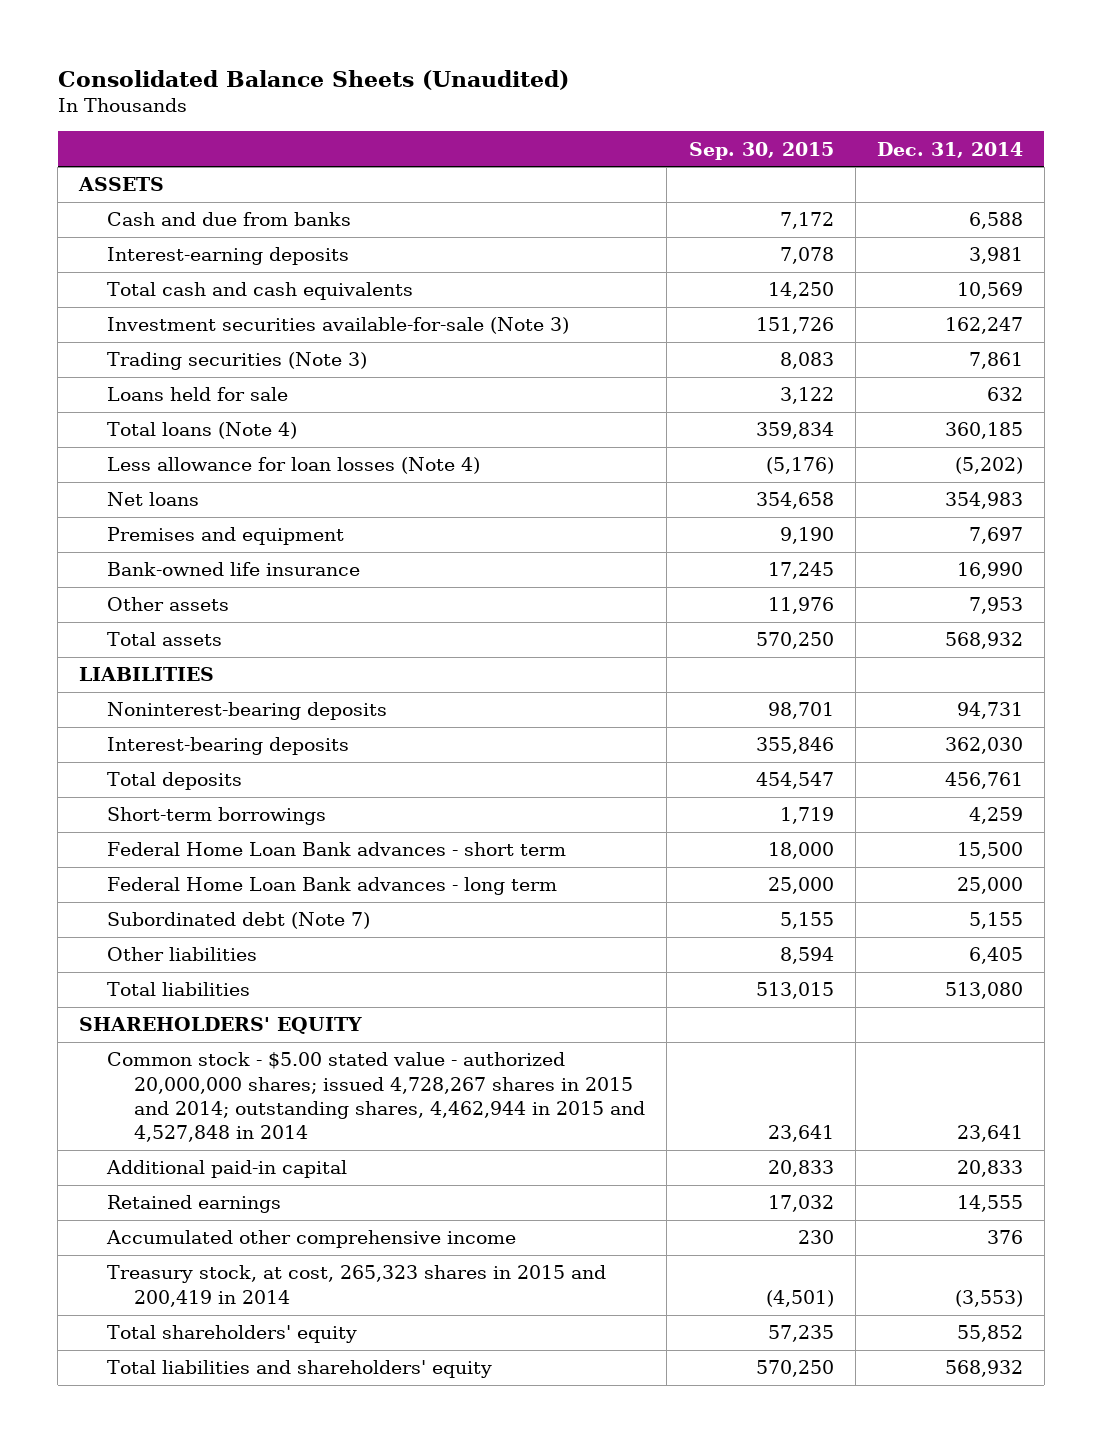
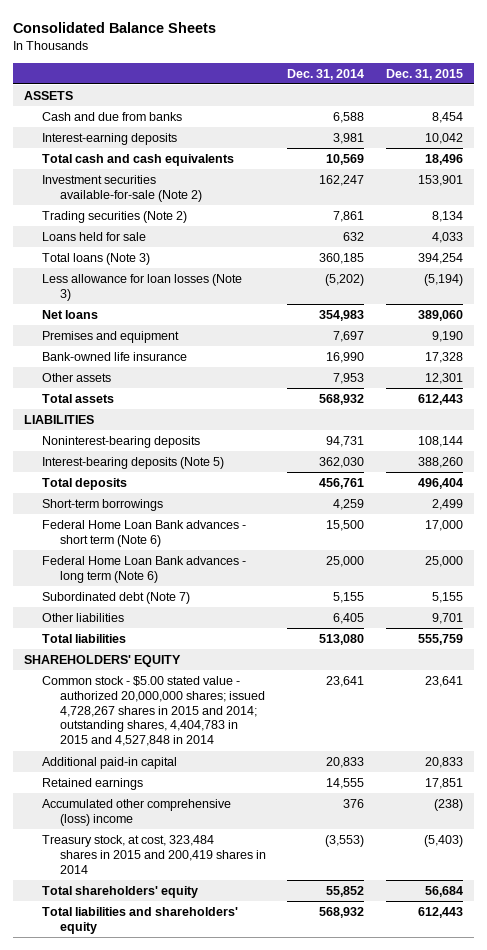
[57,70,569,91] Consolidated Balance Sheets (Unaudited) -> [13,21,217,33] Consolidated Balance Sheets
[688,141,834,160] Sep. 30, 2015 -> none
none -> [385,68,463,80] Dec. 31, 2015
[106,317,569,335] Investment securities available-for-sale (Note 3) -> [41,175,202,202] Investment securities available-for-sale (Note 2)
[106,352,367,371] Trading securities (Note 3) -> [41,211,187,224] Trading securities (Note 2)
[106,422,297,440] Total loans (Note 4) -> [41,253,150,266] Total loans (Note 3)
[106,457,480,475] Less allowance for loan losses (Note 4) -> [41,274,242,301] Less allowance for loan losses (Note 3)
[106,737,349,756] Interest-bearing deposits -> [41,457,224,470] Interest-bearing deposits (Note 5)
[106,842,566,857] Federal Home Loan Bank advances - short term -> [41,520,246,547] Federal Home Loan Bank advances - short term (Note 6)
[106,877,557,896] Federal Home Loan Bank advances - long term -> [41,556,246,583] Federal Home Loan Bank advances - long term (Note 6)
[106,1052,646,1143] Common stock - $5.00 stated value - authorized 20,000,000 shares; issued 4,728,267 shares in 2015 and 2014; outstanding shares, 4,462,944 in 2015 and 4,527,848 in 2014 -> [41,676,265,747] Common stock - $5.00 stated value - authorized 20,000,000 shares; issued 4,728,267 shares in 2015 and 2014; outstanding shares, 4,404,783 in 2015 and 4,527,848 in 2014
[105,1230,516,1249] Accumulated other comprehensive income -> [41,799,231,826] Accumulated other comprehensive (loss) income
[106,1265,606,1307] Treasury stock, at cost, 265,323 shares in 2015 and 200,419 in 2014 -> [41,835,266,874] Treasury stock, at cost, 323,484 shares in 2015 and 200,419 shares in 2014

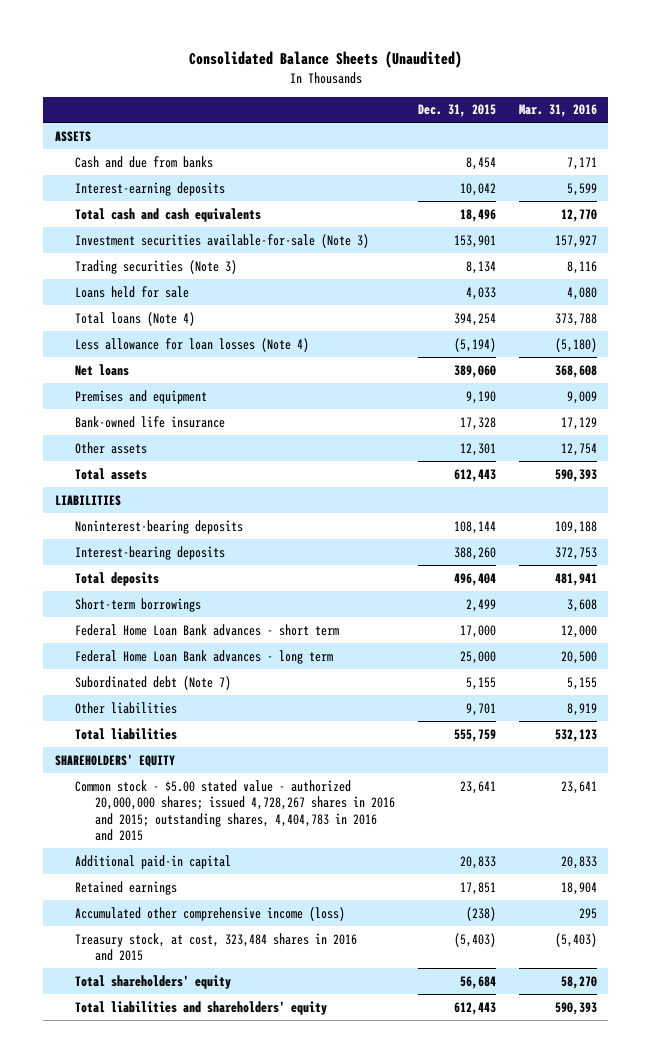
[13,21,217,33] Consolidated Balance Sheets -> [188,51,462,69] Consolidated Balance Sheets (Unaudited)
[287,68,365,80] Dec. 31, 2014 -> none
none -> [518,104,597,118] Mar. 31, 2016
[41,175,202,202] Investment securities available-for-sale (Note 2) -> [74,233,369,248] Investment securities available-for-sale (Note 3)
[41,211,187,224] Trading securities (Note 2) -> [74,259,237,274] Trading securities (Note 3)
[41,253,150,266] Total loans (Note 3) -> [74,311,195,326] Total loans (Note 4)
[41,274,242,301] Less allowance for loan losses (Note 3) -> [74,337,309,352] Less allowance for loan losses (Note 4)
[41,457,224,470] Interest-bearing deposits (Note 5) -> [74,545,225,560] Interest-bearing deposits
[41,520,246,547] Federal Home Loan Bank advances - short term (Note 6) -> [74,623,339,636] Federal Home Loan Bank advances - short term
[41,556,246,583] Federal Home Loan Bank advances - long term (Note 6) -> [74,649,333,664] Federal Home Loan Bank advances - long term
[41,676,265,747] Common stock - $5.00 stated value - authorized 20,000,000 shares; issued 4,728,267 shares in 2015 and 2014; outstanding shares, 4,404,783 in 2015 and 4,527,848 in 2014 -> [74,779,396,842] Common stock - $5.00 stated value - authorized 20,000,000 shares; issued 4,728,267 shares in 2016 and 2015; outstanding shares, 4,404,783 in 2016 and 2015
[41,799,231,826] Accumulated other comprehensive (loss) income -> [74,906,345,921] Accumulated other comprehensive income (loss)
[41,835,266,874] Treasury stock, at cost, 323,484 shares in 2015 and 200,419 shares in 2014 -> [74,932,357,962] Treasury stock, at cost, 323,484 shares in 2016 and 2015

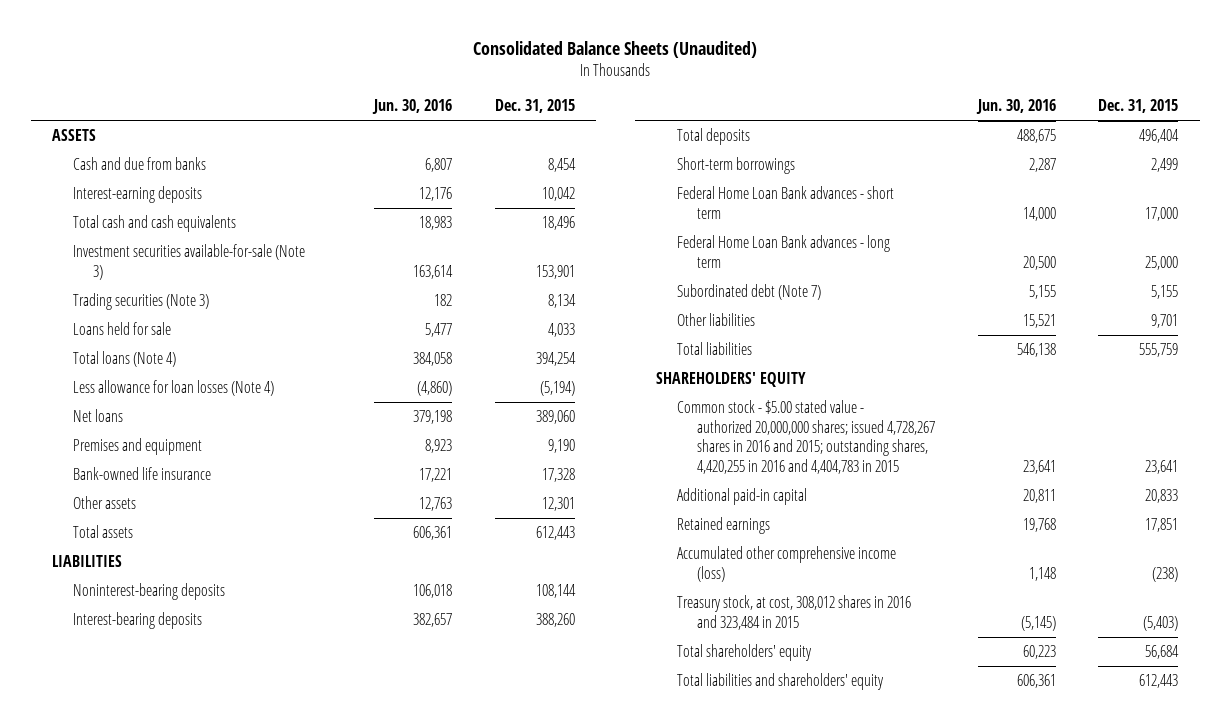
[518,104,597,118] Mar. 31, 2016 -> none
none -> [371,99,452,115] Jun. 30, 2016
[74,779,396,842] Common stock - $5.00 stated value - authorized 20,000,000 shares; issued 4,728,267 shares in 2016 and 2015; outstanding shares, 4,404,783 in 2016 and 2015 -> [676,399,935,474] Common stock - $5.00 stated value - authorized 20,000,000 shares; issued 4,728,267 shares in 2016 and 2015; outstanding shares, 4,420,255 in 2016 and 4,404,783 in 2015
[74,932,357,962] Treasury stock, at cost, 323,484 shares in 2016 and 2015 -> [676,594,911,630] Treasury stock, at cost, 308,012 shares in 2016 and 323,484 in 2015

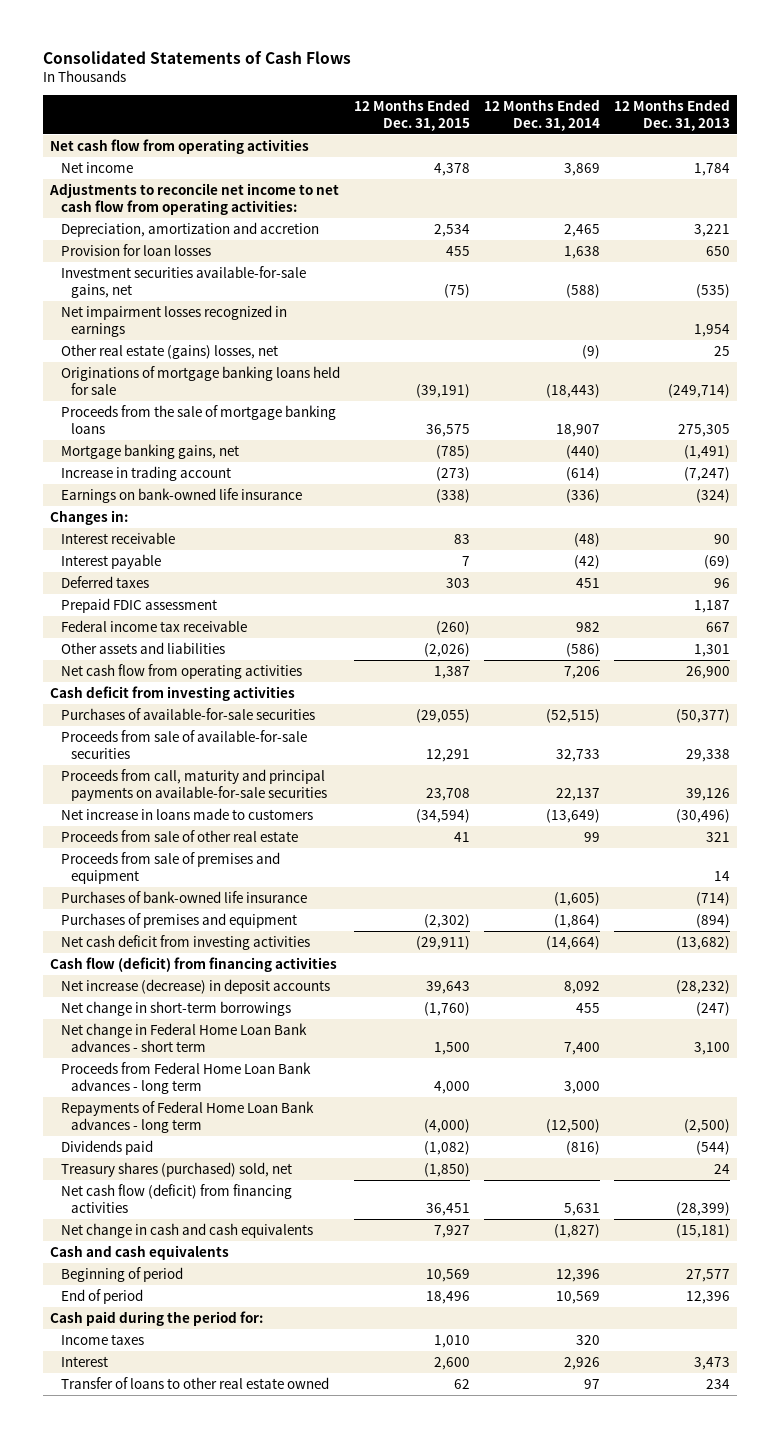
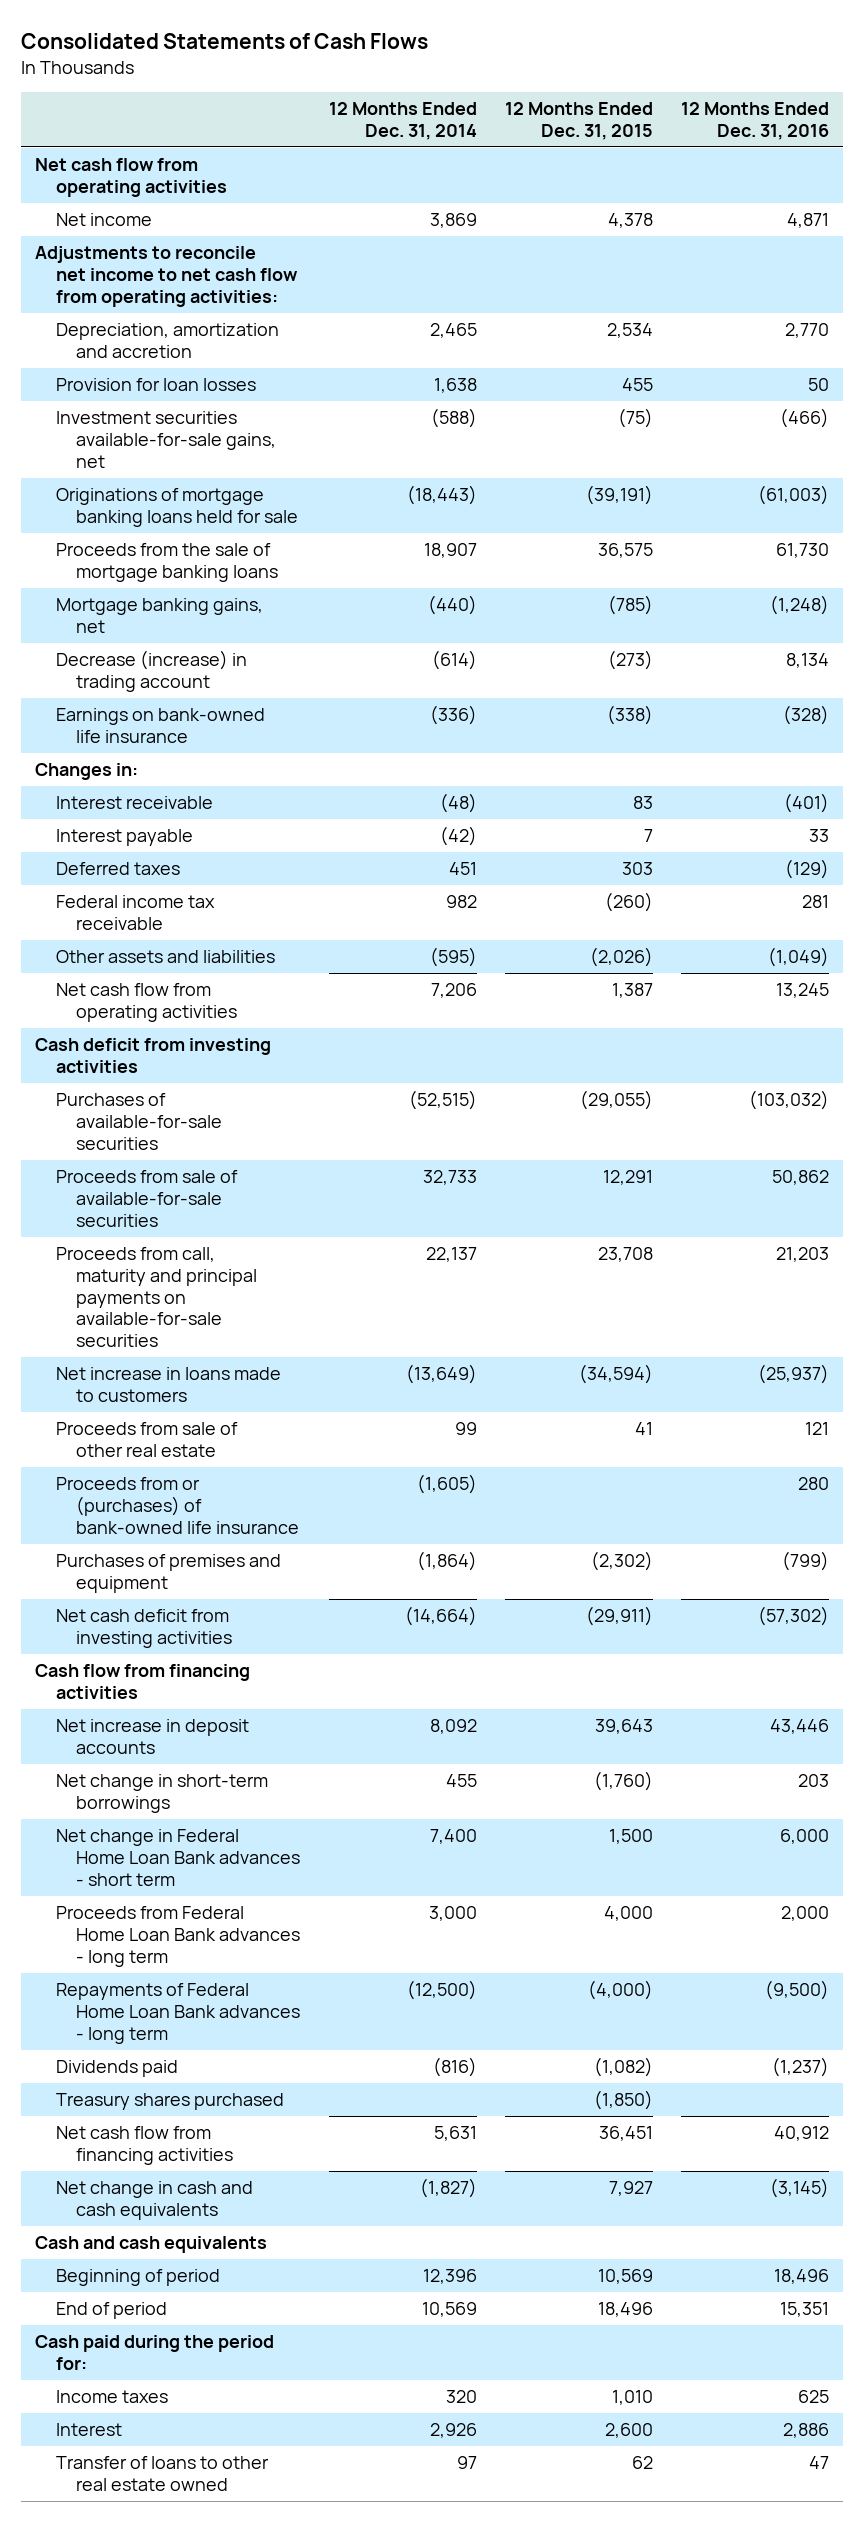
[613,99,730,131] 12 Months Ended Dec. 31, 2013 -> none
none -> [680,101,829,140] 12 Months Ended Dec. 31, 2016
[60,304,287,337] Net impairment losses recognized in earnings -> none
[60,343,278,359] Other real estate (gains) losses, net -> none
[60,465,231,481] Increase in trading account -> [55,650,247,692] Decrease (increase) in trading account
[60,597,217,613] Prepaid FDIC assessment -> none
[565,642,600,657] (586) -> [429,947,477,968] (595)
[60,851,280,884] Proceeds from sale of premises and equipment -> none
[60,890,307,903] Purchases of bank-owned life insurance -> [55,1477,300,1534] Proceeds from or (purchases) of bank-owned life insurance
[50,956,338,972] Cash flow (deficit) from financing activities -> [35,1664,251,1699] Cash flow from financing activities
[60,978,330,994] Net increase (decrease) in deposit accounts -> [55,1719,249,1754] Net increase in deposit accounts
[60,1161,292,1177] Treasury shares (purchased) sold, net -> [55,2093,284,2111] Treasury shares purchased
[60,1183,292,1213] Net cash flow (deficit) from financing activities -> [55,2126,234,2165] Net cash flow from financing activities

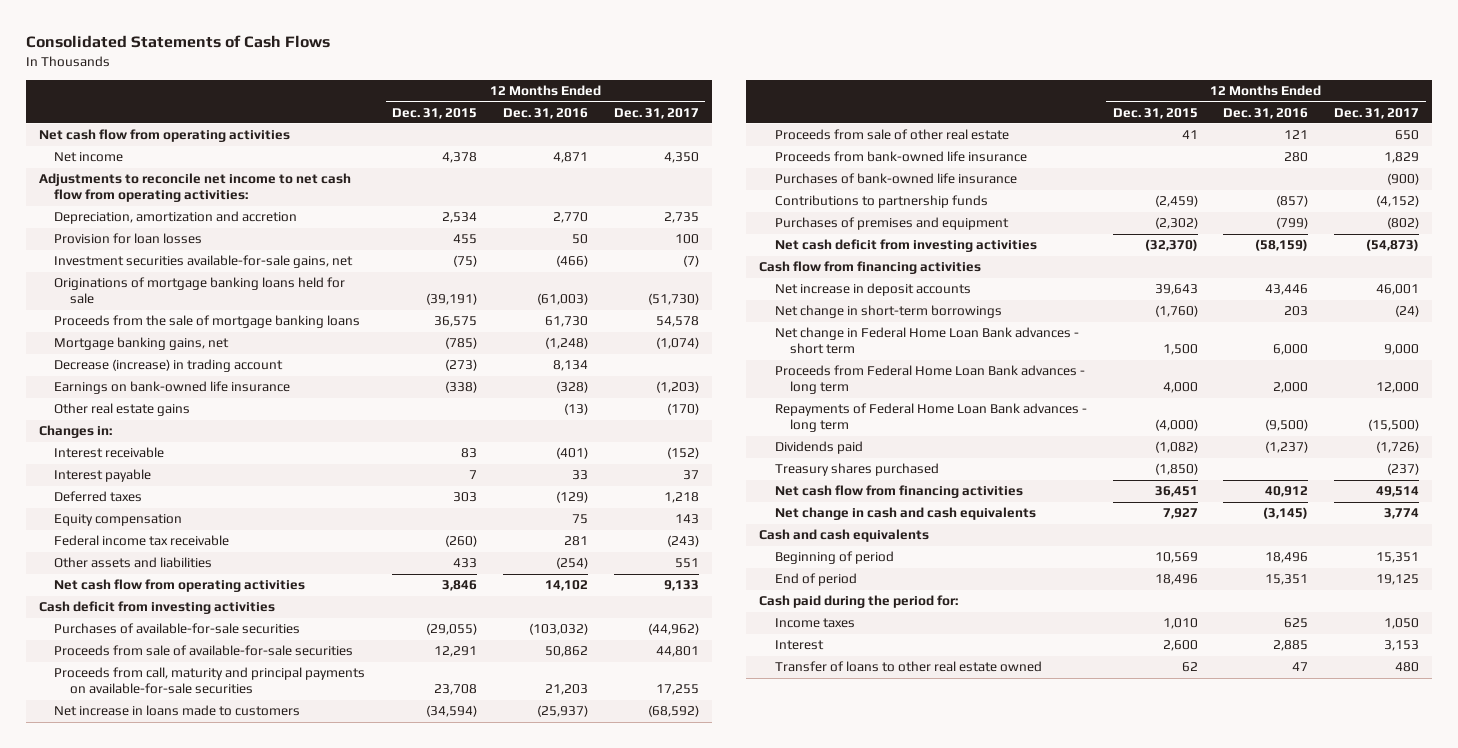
[328,101,477,140] 12 Months Ended Dec. 31, 2014 -> none
none -> [613,107,699,119] Dec. 31, 2017
none -> [54,403,191,417] Other real estate gains
none -> [54,514,183,527] Equity compensation
[589,947,653,968] (2,026) -> [453,558,478,569] 433
[767,947,829,968] (1,049) -> [556,557,589,570] (254)
[611,983,653,999] 1,387 -> [442,580,478,592] 3,846
[775,983,829,999] 13,245 -> [545,580,589,592] 14,102
[55,1477,300,1534] Proceeds from or (purchases) of bank-owned life insurance -> [774,151,1027,163] Proceeds from bank-owned life insurance
none -> [774,173,1017,185] Purchases of bank-owned life insurance
none -> [774,195,988,209] Contributions to partnership funds
[585,1606,653,1627] (29,911) -> [1144,239,1198,252] (32,370)
[757,1606,829,1627] (57,302) -> [1255,239,1309,252] (58,159)
[782,2423,829,2439] 2,886 -> [1273,640,1309,652] 2,885

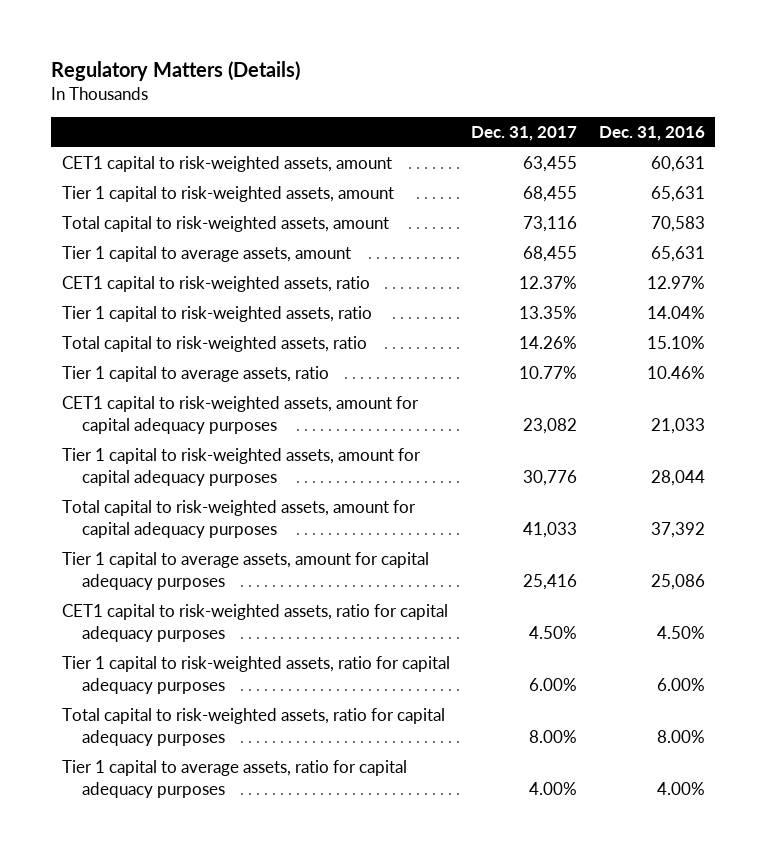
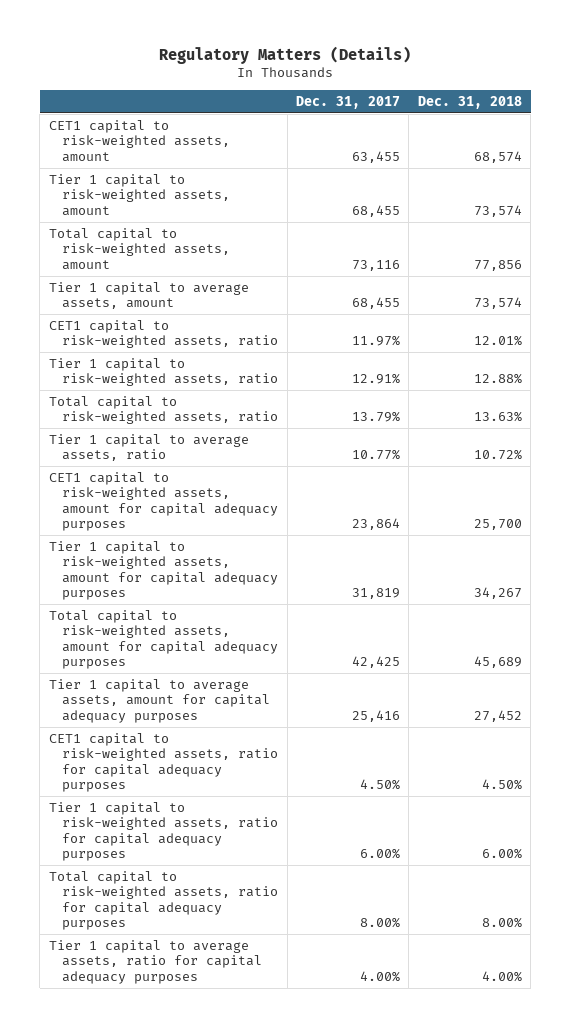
[598,125,705,141] Dec. 31, 2016 -> none
none -> [417,96,522,110] Dec. 31, 2018
[519,276,578,290] 12.37% -> [352,335,401,347] 11.97%
[519,306,578,320] 13.35% -> [352,373,401,385] 12.91%
[519,336,578,350] 14.26% -> [352,411,401,423] 13.79%
[523,417,578,434] 23,082 -> [352,518,401,531] 23,864
[523,469,578,486] 30,776 -> [352,588,401,600] 31,819
[523,521,578,538] 41,033 -> [352,656,401,669] 42,425

